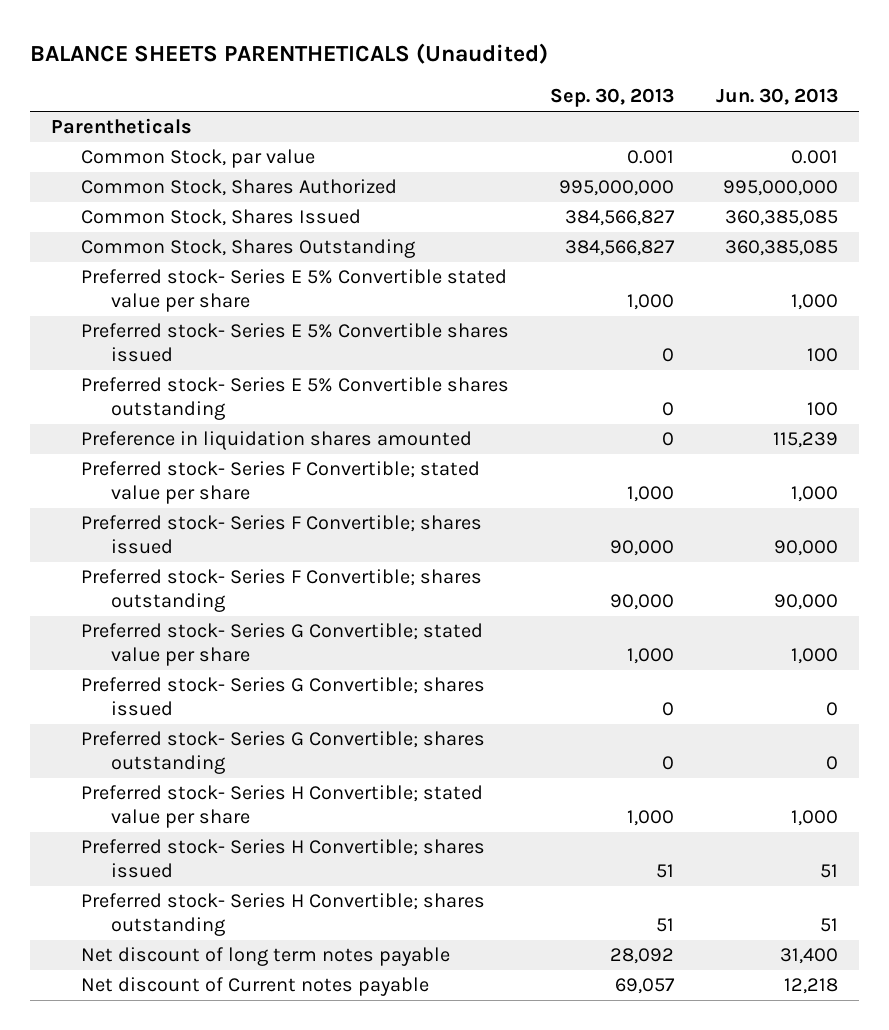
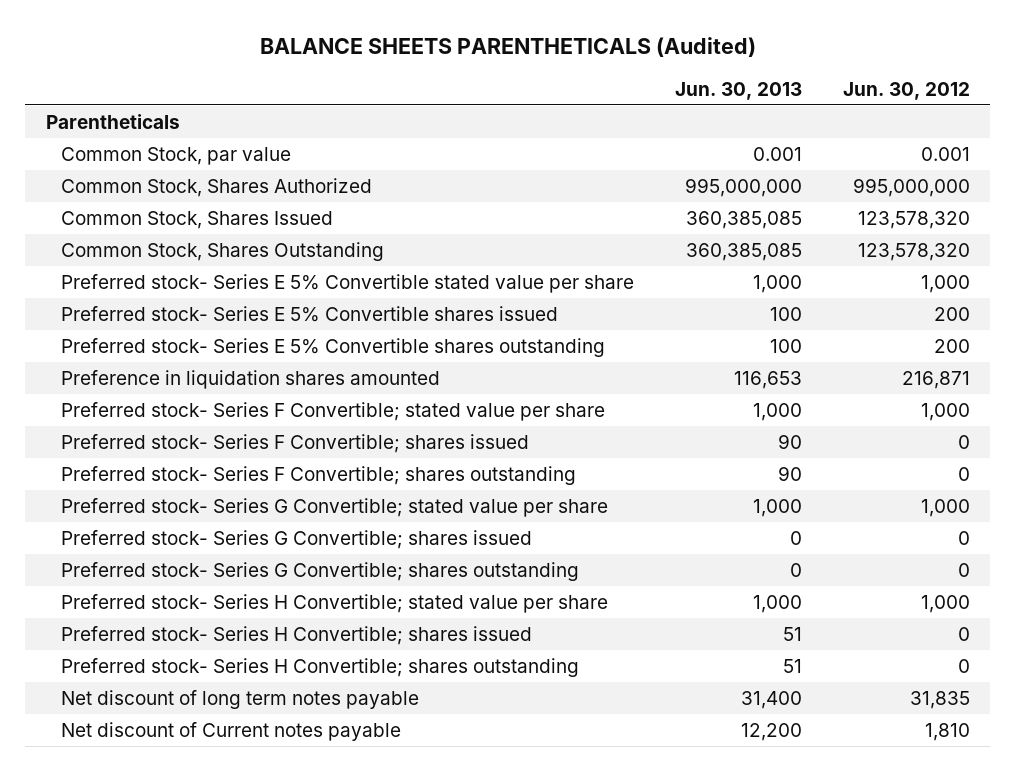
[29,42,548,64] BALANCE SHEETS PARENTHETICALS (Unaudited) -> [259,37,756,58] BALANCE SHEETS PARENTHETICALS (Audited)
[550,88,675,108] Sep. 30, 2013 -> none
none -> [842,81,970,100] Jun. 30, 2012
[772,432,838,449] 115,239 -> [733,370,802,389] 116,653
[773,540,838,557] 90,000 -> [777,433,802,449] 90
[773,594,838,611] 90,000 -> [777,465,802,481] 90
[783,978,838,995] 12,218 -> [740,722,802,741] 12,200

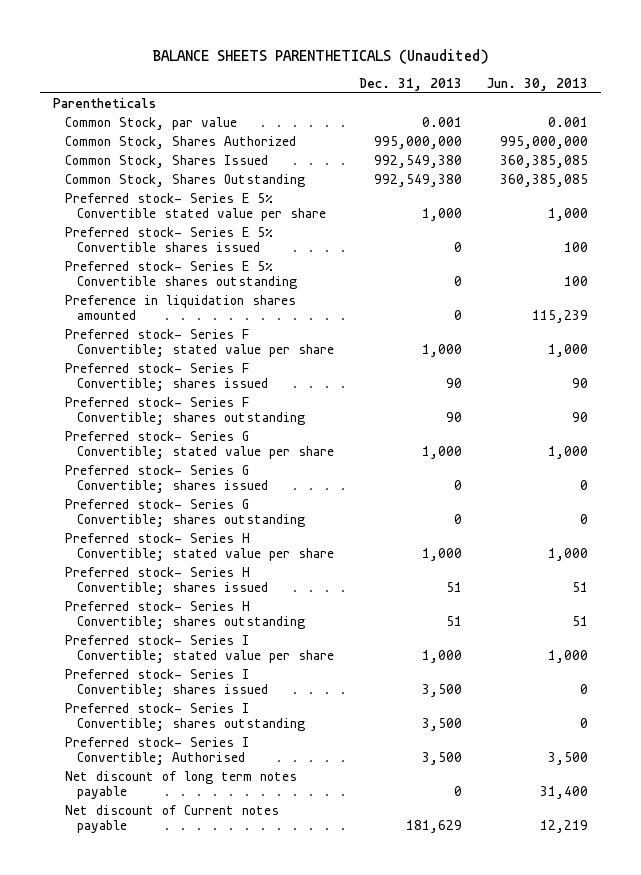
[259,37,756,58] BALANCE SHEETS PARENTHETICALS (Audited) -> [151,48,489,64] BALANCE SHEETS PARENTHETICALS (Unaudited)
[842,81,970,100] Jun. 30, 2012 -> none
none -> [359,78,463,92] Dec. 31, 2013
[733,370,802,389] 116,653 -> [532,310,589,324] 115,239
none -> [65,634,335,664] Preferred stock- Series I Convertible; stated value per share
none -> [65,668,269,698] Preferred stock- Series I Convertible; shares issued
none -> [65,702,306,732] Preferred stock- Series I Convertible; shares outstanding
none -> [65,736,250,766] Preferred stock- Series I Convertible; Authorised
[740,722,802,741] 12,200 -> [540,820,589,834] 12,219

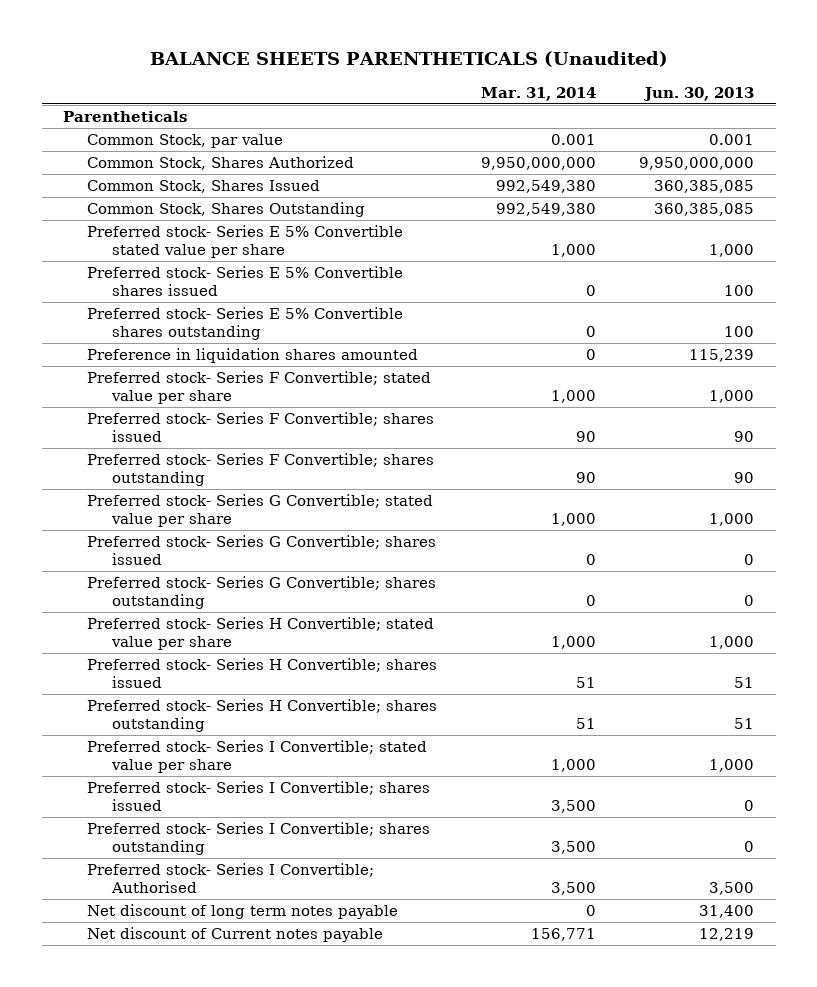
[359,78,463,92] Dec. 31, 2013 -> none
none -> [480,86,596,101] Mar. 31, 2014
[500,135,589,149] 995,000,000 -> [638,157,754,171] 9,950,000,000

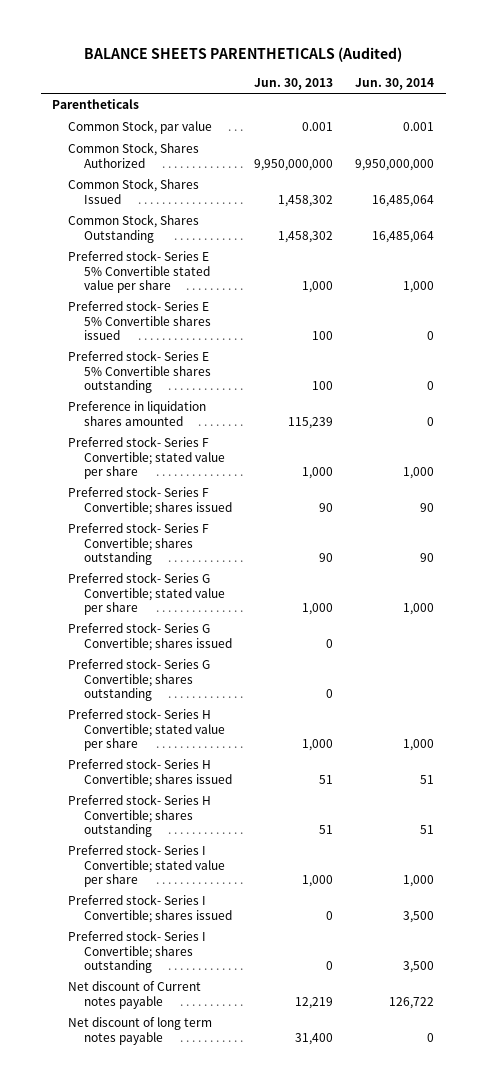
[149,51,668,68] BALANCE SHEETS PARENTHETICALS (Unaudited) -> [84,47,403,63] BALANCE SHEETS PARENTHETICALS (Audited)
[480,86,596,101] Mar. 31, 2014 -> none
none -> [355,77,435,90] Jun. 30, 2014
[653,180,754,194] 360,385,085 -> [278,194,334,207] 1,458,302
[653,203,754,217] 360,385,085 -> [278,230,334,243] 1,458,302
[87,863,375,893] Preferred stock- Series I Convertible; Authorised -> none
[87,904,399,920] Net discount of long term notes payable -> [67,1017,212,1045] Net discount of long term notes payable

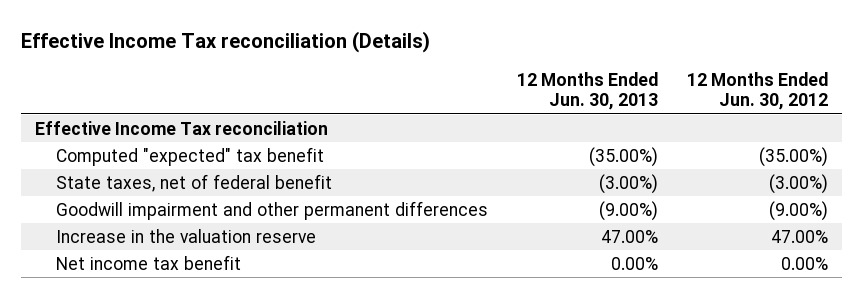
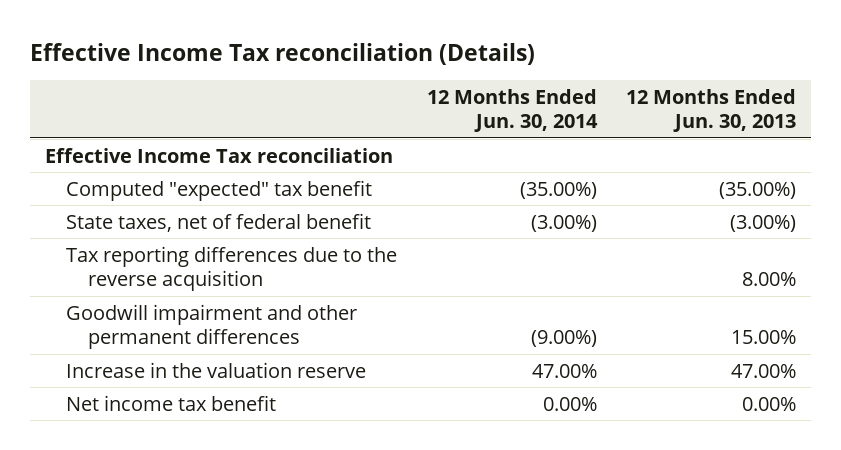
[686,71,828,111] 12 Months Ended Jun. 30, 2012 -> none
none -> [426,88,598,133] 12 Months Ended Jun. 30, 2014
none -> [66,245,398,292] Tax reporting differences due to the reverse acquisition
[598,200,658,221] (9.00%) -> [731,330,797,345] 15.00%

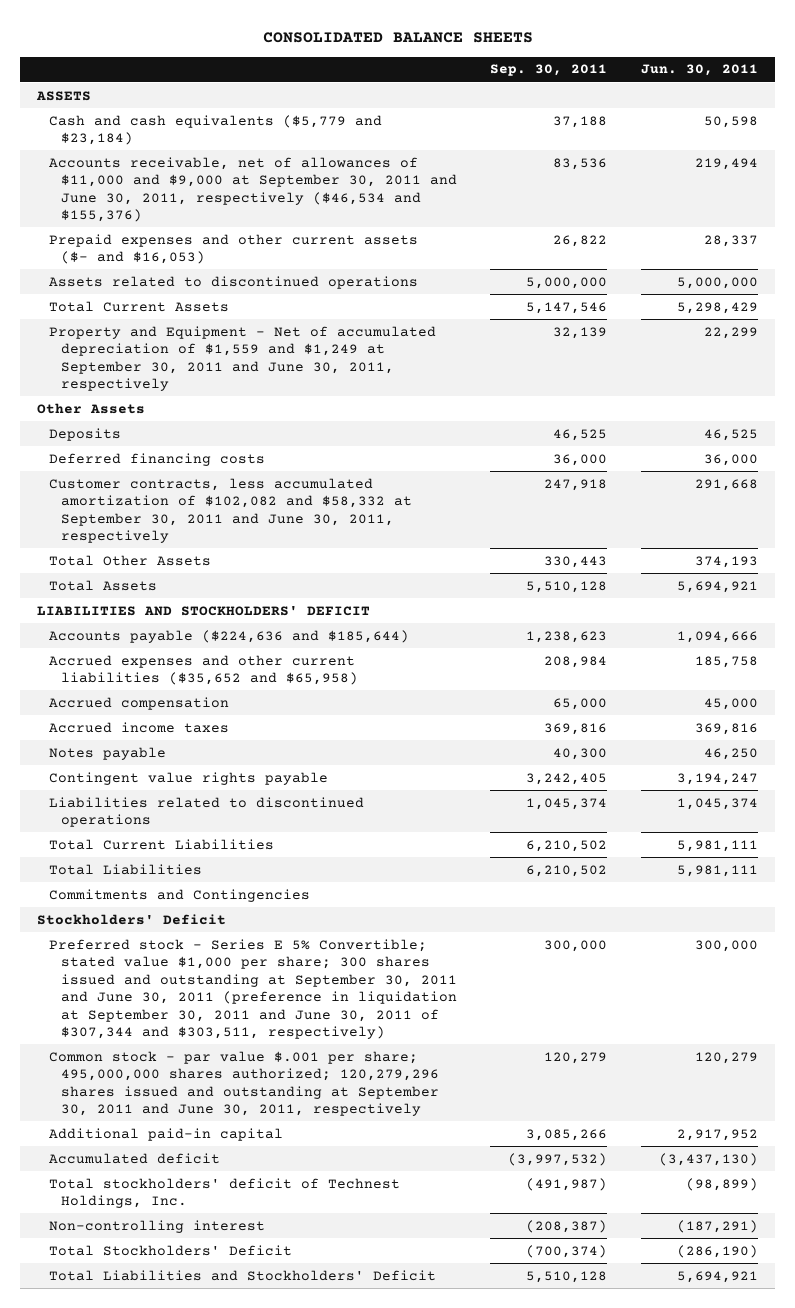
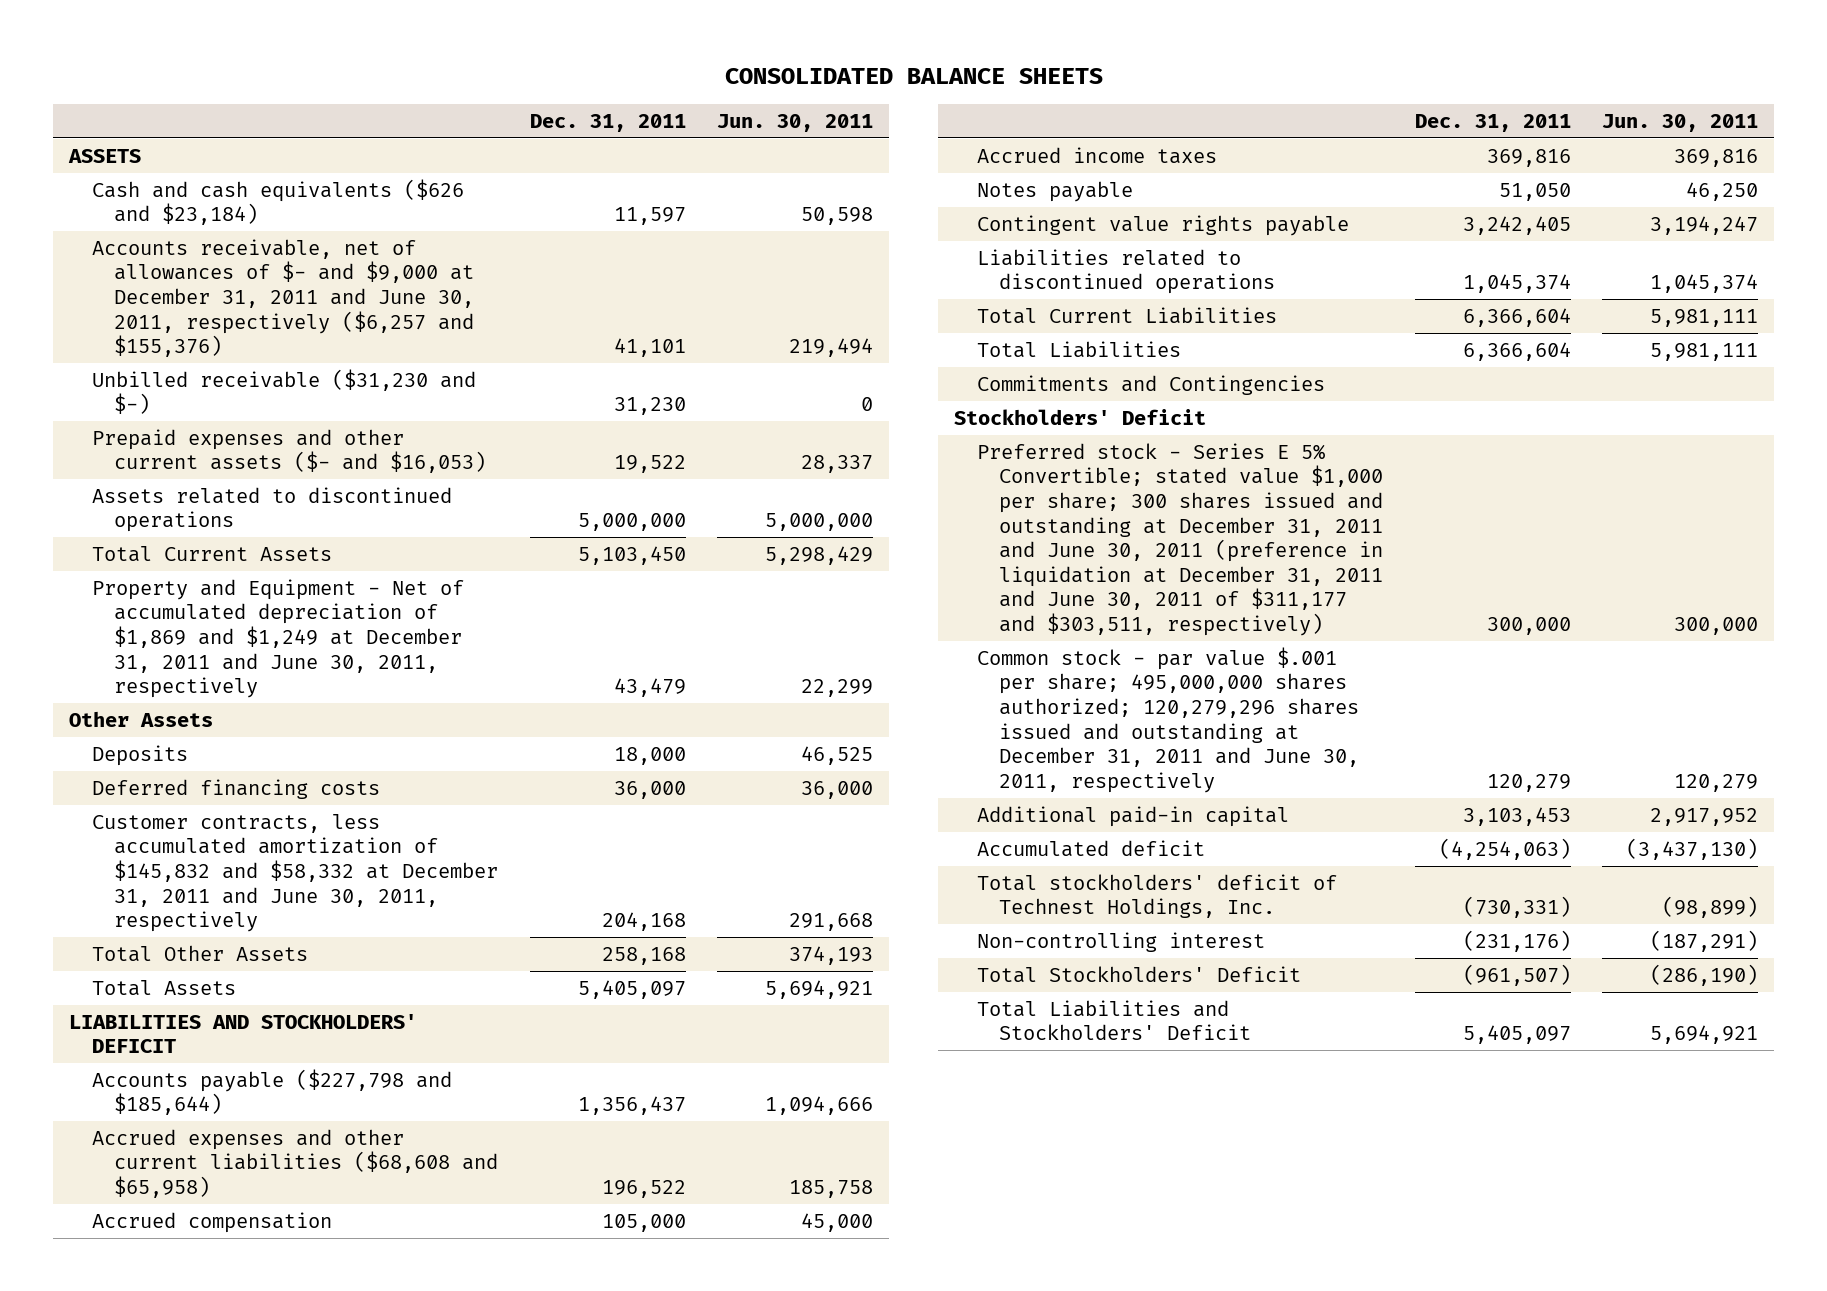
[490,64,608,77] Sep. 30, 2011 -> none
none -> [529,114,686,133] Dec. 31, 2011
[48,114,382,146] Cash and cash equivalents ($5,779 and $23,184) -> [91,178,464,226] Cash and cash equivalents ($626 and $23,184)
[48,156,457,223] Accounts receivable, net of allowances of $11,000 and $9,000 at September 30, 2011 and June 30, 2011, respectively ($46,534 and $155,376) -> [91,238,475,358] Accounts receivable, net of allowances of $- and $9,000 at December 31, 2011 and June 30, 2011, respectively ($6,257 and $155,376)
none -> [91,368,476,415] Unbilled receivable ($31,230 and $-)
[48,325,436,392] Property and Equipment - Net of accumulated depreciation of $1,559 and $1,249 at September 30, 2011 and June 30, 2011, respectively -> [91,578,464,699] Property and Equipment - Net of accumulated depreciation of $1,869 and $1,249 at December 31, 2011 and June 30, 2011, respectively
[48,477,412,544] Customer contracts, less accumulated amortization of $102,082 and $58,332 at September 30, 2011 and June 30, 2011, respectively -> [91,813,499,933] Customer contracts, less accumulated amortization of $145,832 and $58,332 at December 31, 2011 and June 30, 2011, respectively
[48,629,409,643] Accounts payable ($224,636 and $185,644) -> [91,1068,452,1116] Accounts payable ($227,798 and $185,644)
[48,654,358,686] Accrued expenses and other current liabilities ($35,652 and $65,958) -> [91,1128,499,1199] Accrued expenses and other current liabilities ($68,608 and $65,958)
[48,938,457,1040] Preferred stock - Series E 5% Convertible; stated value $1,000 per share; 300 shares issued and outstanding at September 30, 2011 and June 30, 2011 (preference in liquidation at September 30, 2011 and June 30, 2011 of $307,344 and $303,511, respectively) -> [976,442,1384,637] Preferred stock - Series E 5% Convertible; stated value $1,000 per share; 300 shares issued and outstanding at December 31, 2011 and June 30, 2011 (preference in liquidation at December 31, 2011 and June 30, 2011 of $311,177 and $303,511, respectively)
[48,1050,439,1117] Common stock - par value $.001 per share; 495,000,000 shares authorized; 120,279,296 shares issued and outstanding at September 30, 2011 and June 30, 2011, respectively -> [976,646,1360,793] Common stock - par value $.001 per share; 495,000,000 shares authorized; 120,279,296 shares issued and outstanding at December 31, 2011 and June 30, 2011, respectively

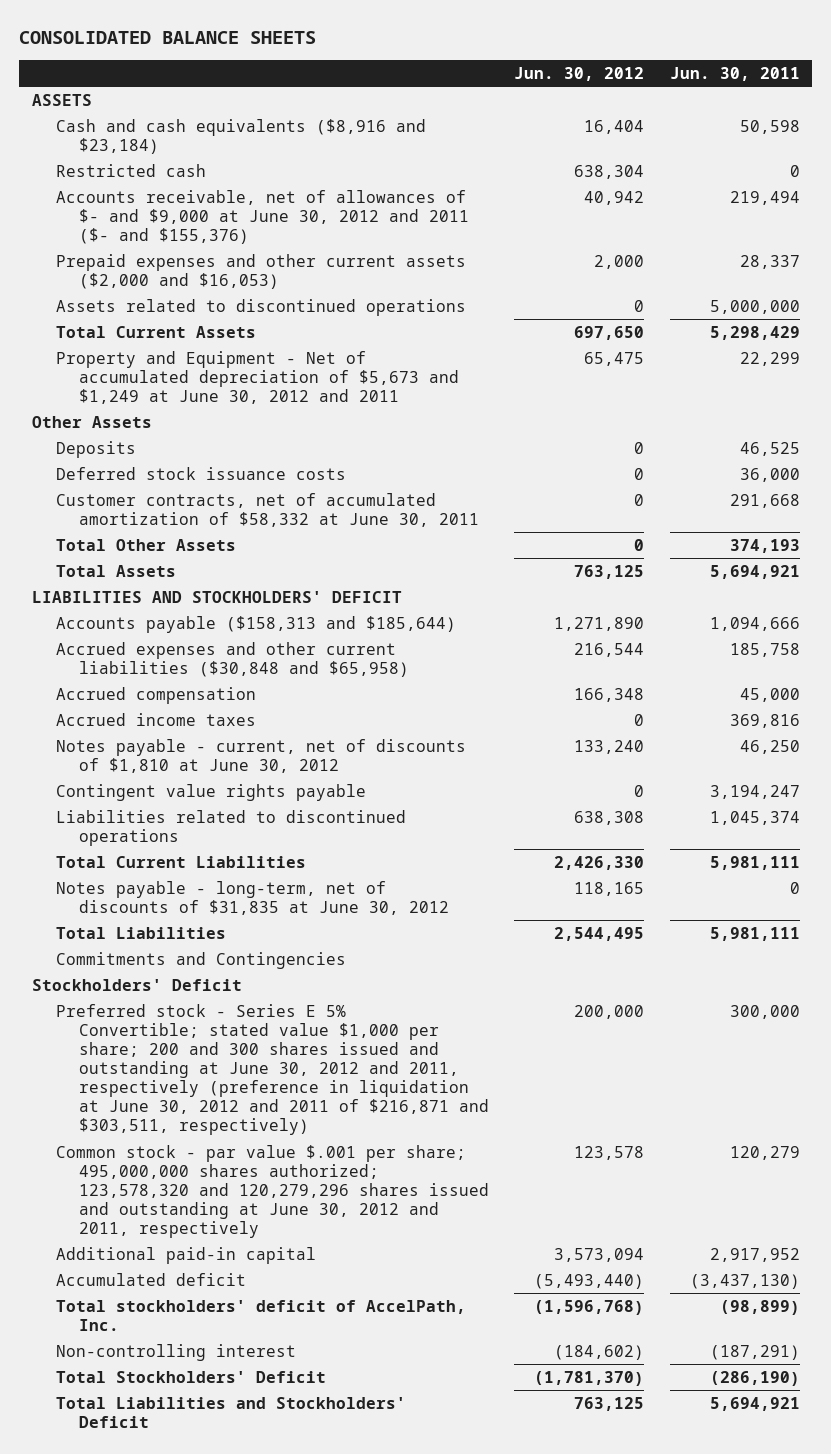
[529,114,686,133] Dec. 31, 2011 -> none
none -> [514,67,645,82] Jun. 30, 2012
[91,368,476,415] Unbilled receivable ($31,230 and $-) -> none
[91,178,464,226] Cash and cash equivalents ($626 and $23,184) -> [55,118,426,154] Cash and cash equivalents ($8,916 and $23,184)
none -> [55,163,206,177] Restricted cash
[91,238,475,358] Accounts receivable, net of allowances of $- and $9,000 at December 31, 2011 and June 30, 2011, respectively ($6,257 and $155,376) -> [55,189,470,244] Accounts receivable, net of allowances of $- and $9,000 at June 30, 2012 and 2011 ($- and $155,376)
[91,428,487,474] Prepaid expenses and other current assets ($- and $16,053) -> [55,253,466,289] Prepaid expenses and other current assets ($2,000 and $16,053)
[91,578,464,699] Property and Equipment - Net of accumulated depreciation of $1,869 and $1,249 at December 31, 2011 and June 30, 2011, respectively -> [55,350,460,404] Property and Equipment - Net of accumulated depreciation of $5,673 and $1,249 at June 30, 2012 and 2011
[91,778,380,799] Deferred financing costs -> [55,466,346,480] Deferred stock issuance costs
[91,813,499,933] Customer contracts, less accumulated amortization of $145,832 and $58,332 at December 31, 2011 and June 30, 2011, respectively -> [55,492,480,527] Customer contracts, net of accumulated amortization of $58,332 at June 30, 2011
[91,1068,452,1116] Accounts payable ($227,798 and $185,644) -> [55,615,456,633] Accounts payable ($158,313 and $185,644)
[91,1128,499,1199] Accrued expenses and other current liabilities ($68,608 and $65,958) -> [55,641,410,677] Accrued expenses and other current liabilities ($30,848 and $65,958)
[976,180,1133,202] Notes payable -> [55,738,466,773] Notes payable - current, net of discounts of $1,810 at June 30, 2012
none -> [55,880,450,915] Notes payable - long-term, net of discounts of $31,835 at June 30, 2012
[976,442,1384,637] Preferred stock - Series E 5% Convertible; stated value $1,000 per share; 300 shares issued and outstanding at December 31, 2011 and June 30, 2011 (preference in liquidation at December 31, 2011 and June 30, 2011 of $311,177 and $303,511, respectively) -> [55,1003,490,1136] Preferred stock - Series E 5% Convertible; stated value $1,000 per share; 200 and 300 shares issued and outstanding at June 30, 2012 and 2011, respectively (preference in liquidation at June 30, 2012 and 2011 of $216,871 and $303,511, respectively)
[976,646,1360,793] Common stock - par value $.001 per share; 495,000,000 shares authorized; 120,279,296 shares issued and outstanding at December 31, 2011 and June 30, 2011, respectively -> [55,1144,490,1239] Common stock - par value $.001 per share; 495,000,000 shares authorized; 123,578,320 and 120,279,296 shares issued and outstanding at June 30, 2012 and 2011, respectively
[976,873,1337,919] Total stockholders' deficit of Technest Holdings, Inc. -> [55,1299,466,1331] Total stockholders' deficit of AccelPath, Inc.

